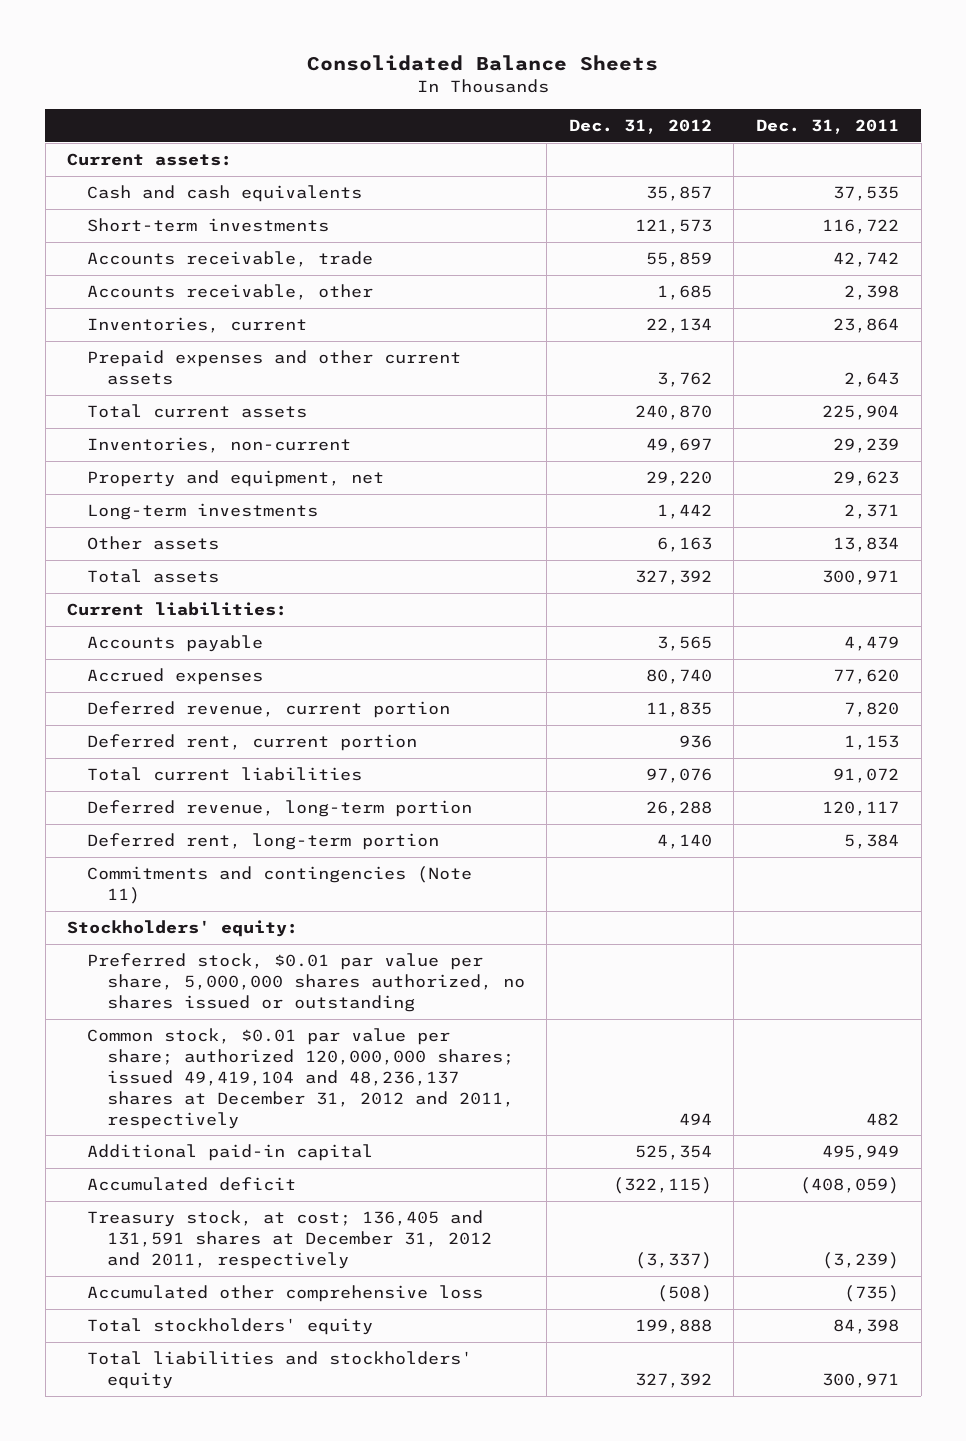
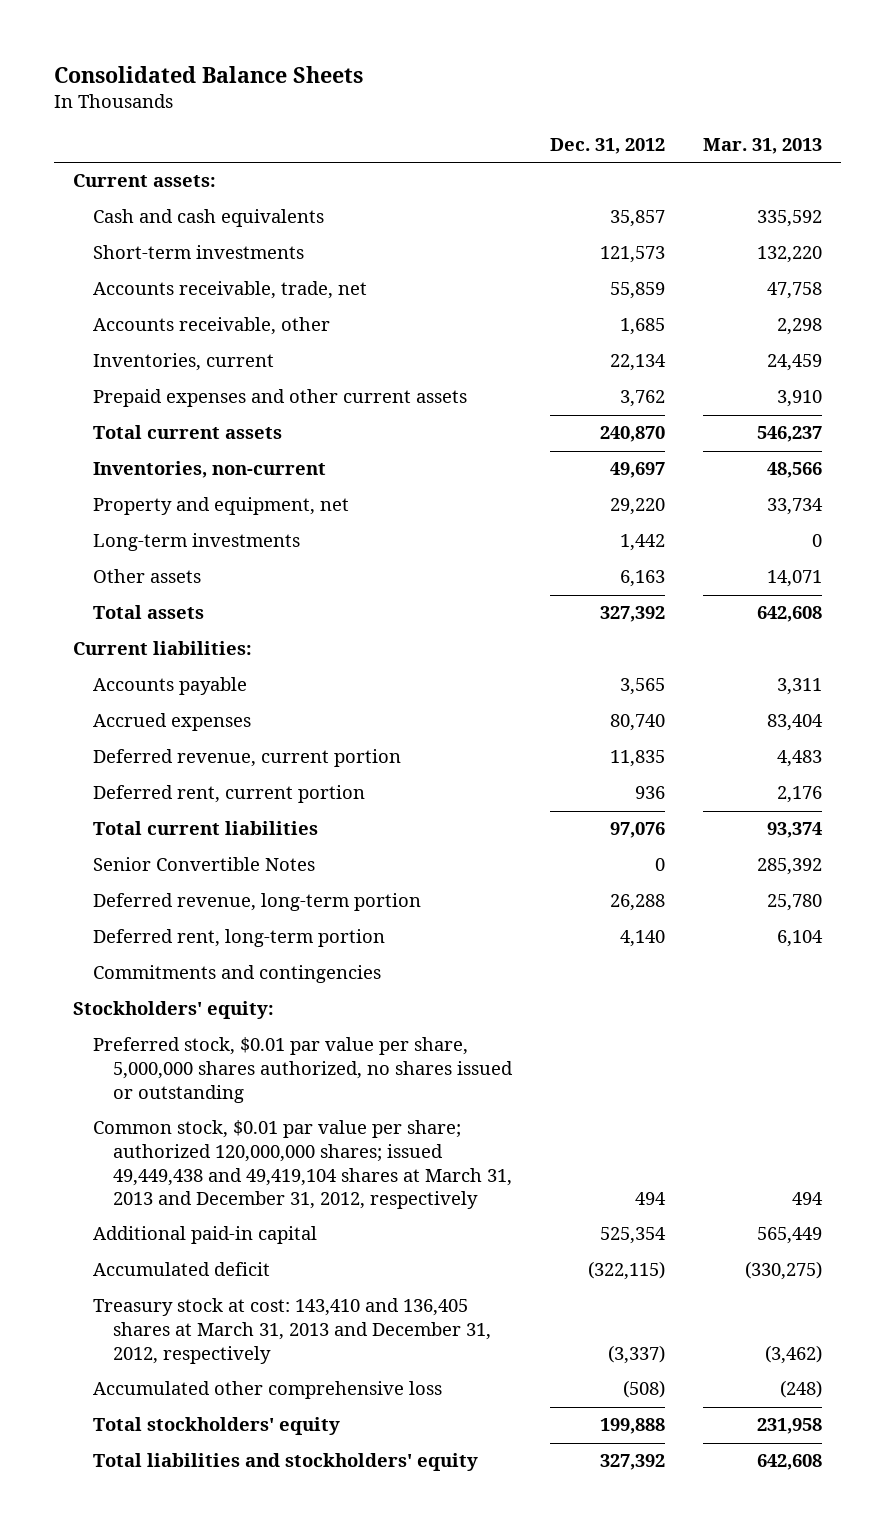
[756,118,900,134] Dec. 31, 2011 -> none
none -> [703,137,823,154] Mar. 31, 2013
[86,251,373,268] Accounts receivable, trade -> [92,281,367,300] Accounts receivable, trade, net
none -> [92,857,315,872] Senior Convertible Notes
[86,866,472,905] Commitments and contingencies (Note 11) -> [92,965,381,984] Commitments and contingencies
[86,1028,514,1129] Common stock, $0.01 par value per share; authorized 120,000,000 shares; issued 49,419,104 and 48,236,137 shares at December 31, 2012 and 2011, respectively -> [92,1120,513,1210] Common stock, $0.01 par value per share; authorized 120,000,000 shares; issued 49,449,438 and 49,419,104 shares at March 31, 2013 and December 31, 2012, respectively
[86,1210,492,1269] Treasury stock, at cost; 136,405 and 131,591 shares at December 31, 2012 and 2011, respectively -> [92,1298,492,1364] Treasury stock at cost: 143,410 and 136,405 shares at March 31, 2013 and December 31, 2012, respectively

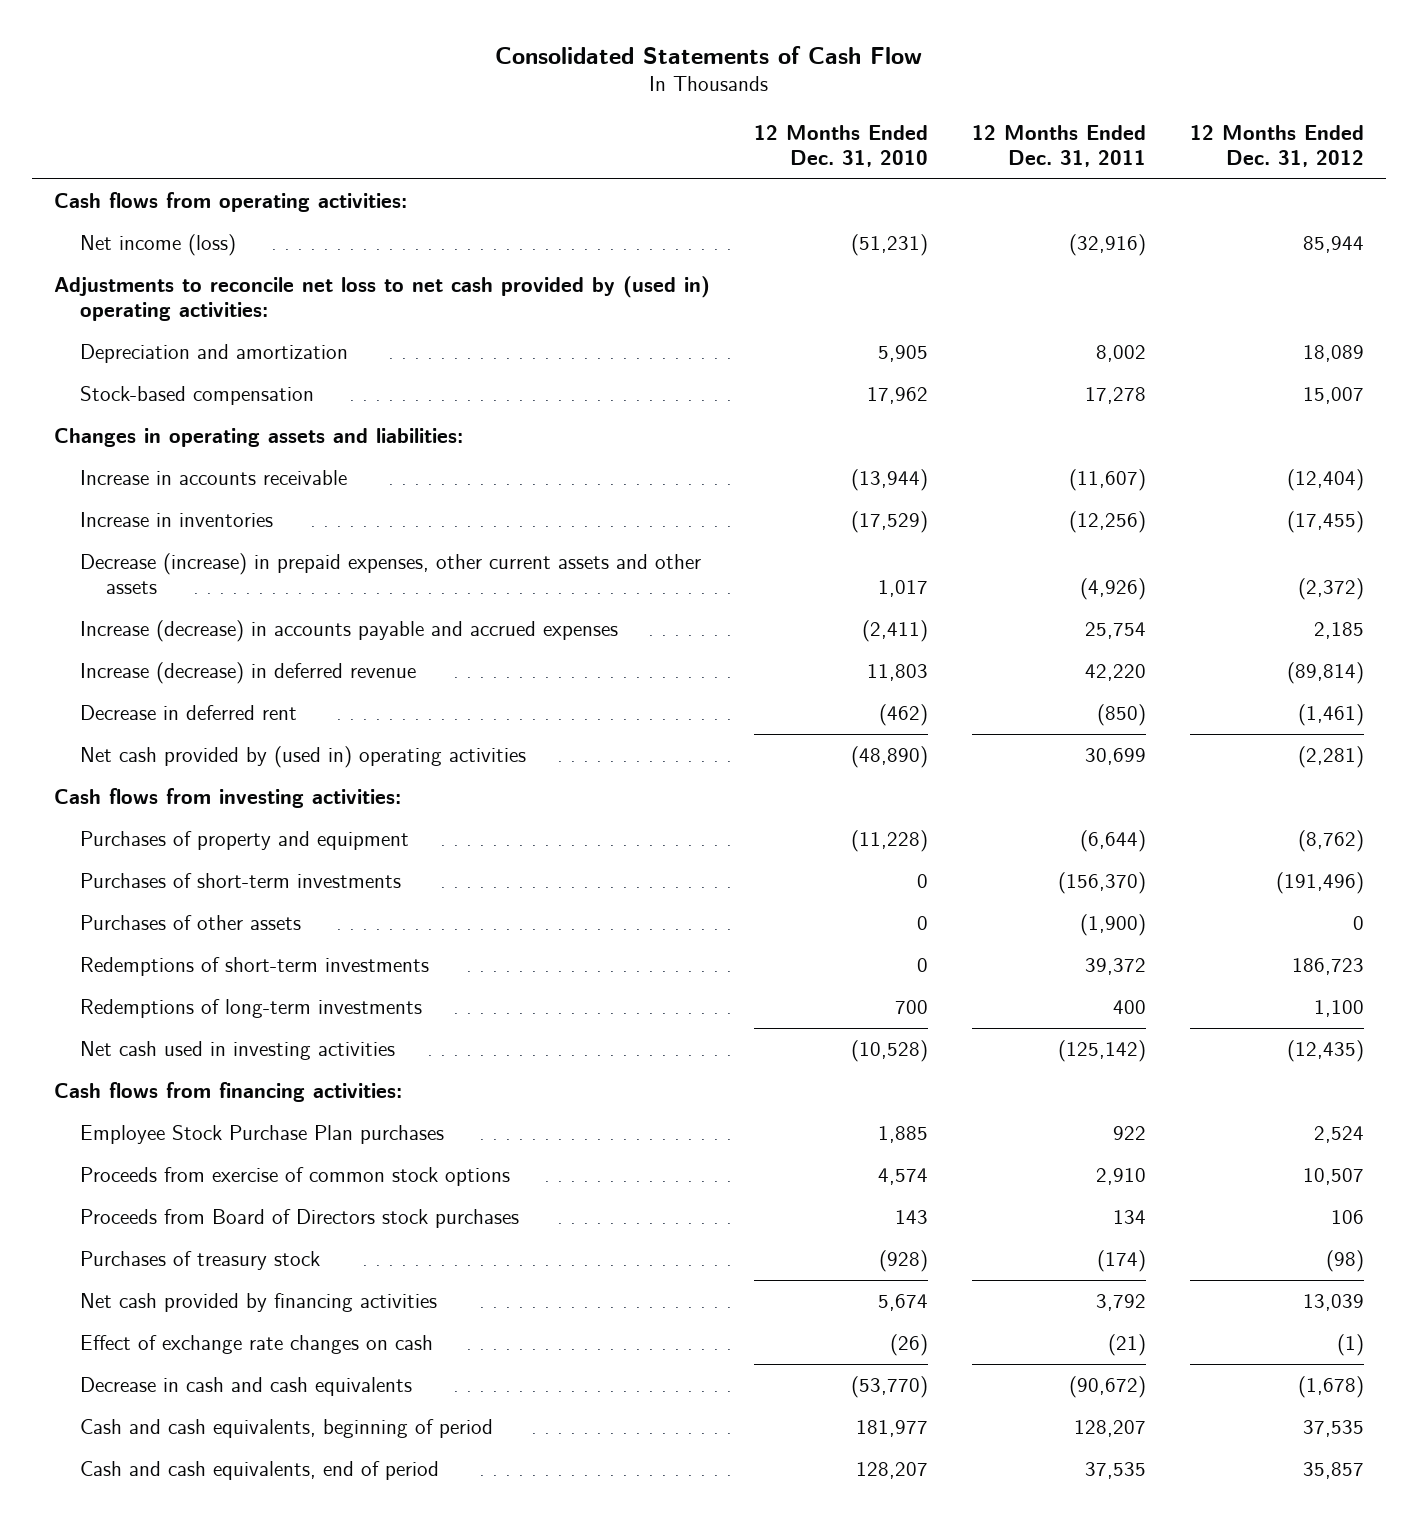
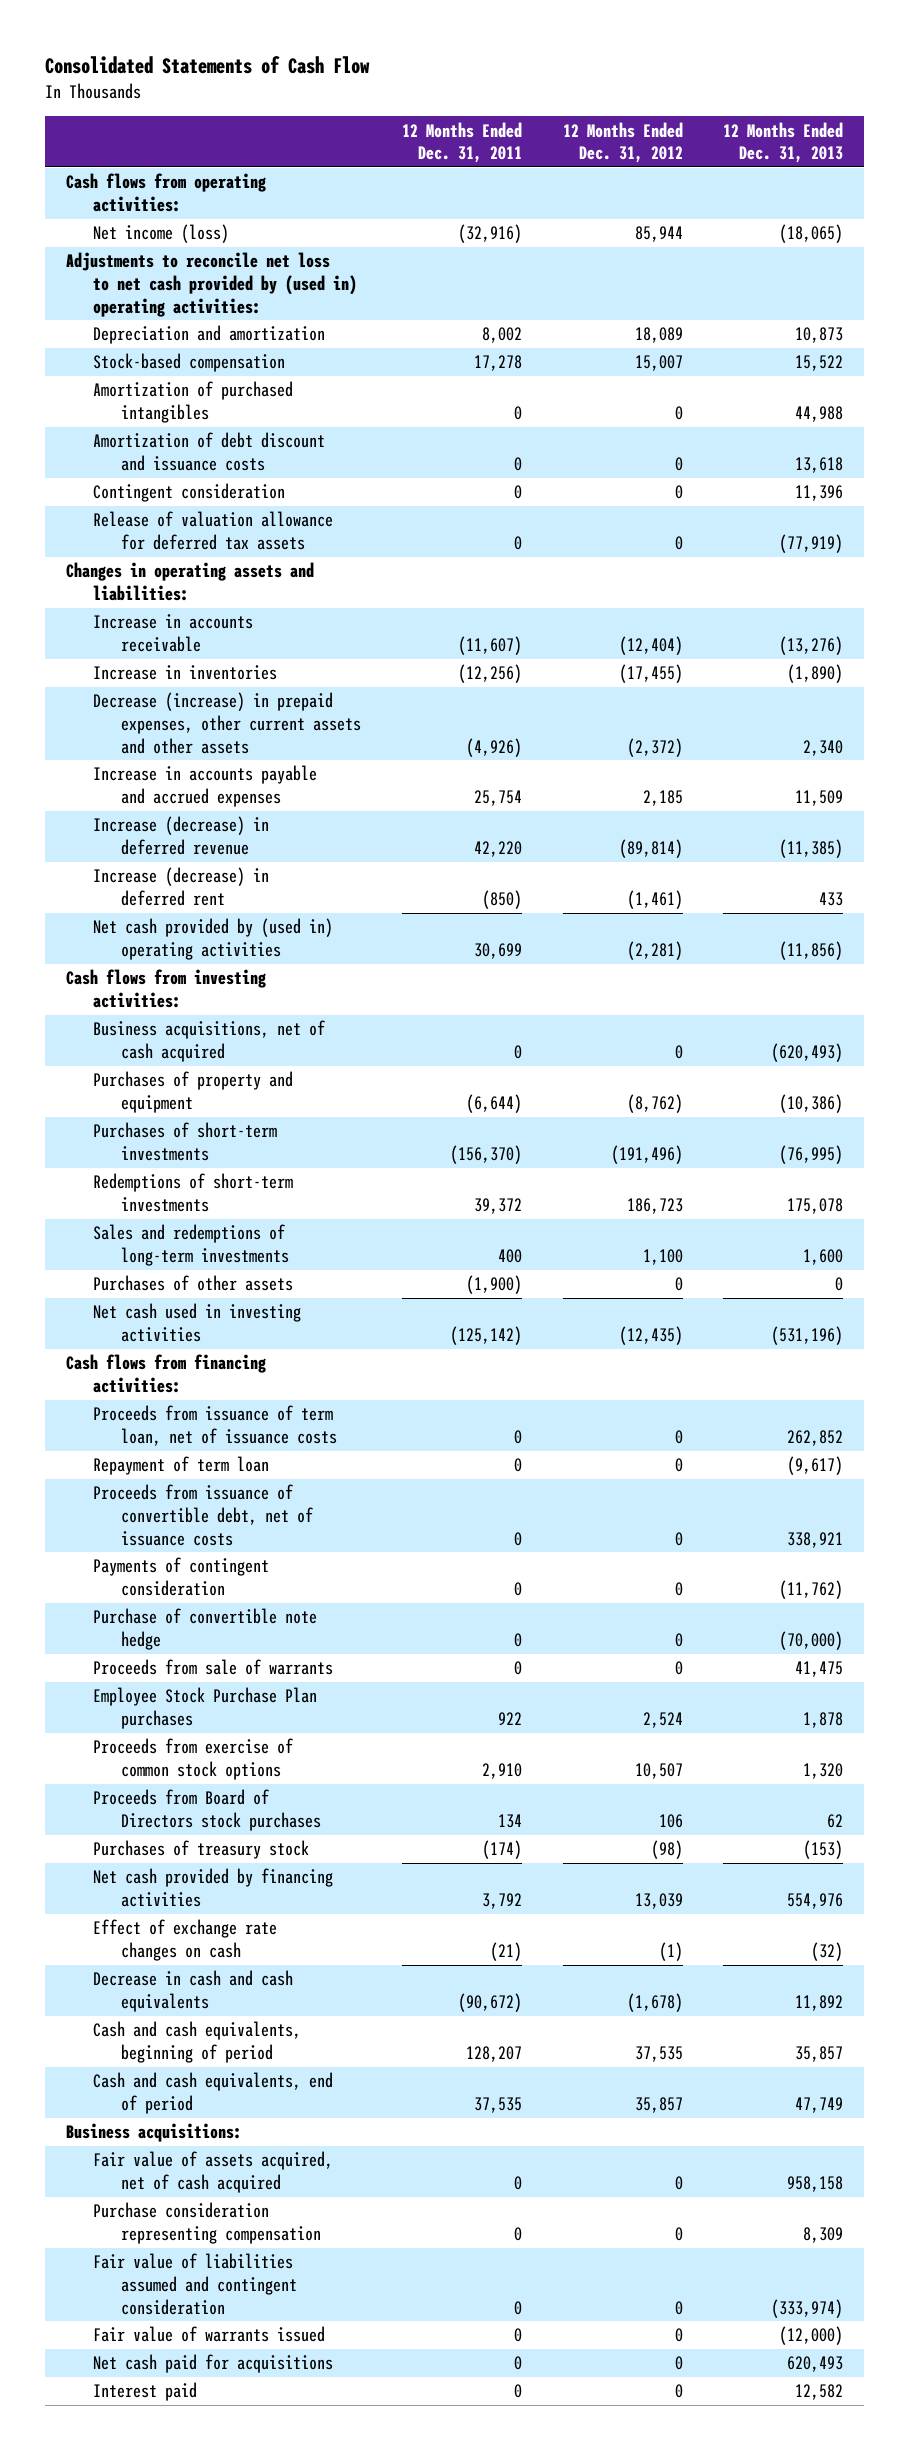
[753,124,928,168] 12 Months Ended Dec. 31, 2010 -> none
none -> [723,121,844,164] 12 Months Ended Dec. 31, 2013
none -> [93,381,294,423] Amortization of purchased intangibles
none -> [93,432,326,471] Amortization of debt discount and issuance costs
none -> [93,483,286,503] Contingent consideration
none -> [93,511,334,550] Release of valuation allowance for deferred tax assets
[79,620,618,643] Increase (decrease) in accounts payable and accrued expenses -> [93,765,318,807] Increase in accounts payable and accrued expenses
[79,705,297,721] Decrease in deferred rent -> [93,867,270,906] Increase (decrease) in deferred rent
none -> [93,1020,326,1062] Business acquisitions, net of cash acquired
[79,999,422,1019] Redemptions of long-term investments -> [93,1224,289,1266] Sales and redemptions of long-term investments
[79,915,301,931] Purchases of other assets -> [93,1275,294,1292] Purchases of other assets
none -> [93,1405,337,1446] Proceeds from issuance of term loan, net of issuance costs
none -> [93,1456,270,1476] Repayment of term loan
none -> [93,1484,313,1546] Proceeds from issuance of convertible debt, net of issuance costs
none -> [93,1557,270,1596] Payments of contingent consideration
none -> [93,1608,318,1650] Purchase of convertible note hedge
none -> [93,1659,334,1676] Proceeds from sale of warrants
none -> [65,2123,242,2143] Business acquisitions:
none -> [93,2151,334,2193] Fair value of assets acquired, net of cash acquired
none -> [93,2202,321,2244] Purchase consideration representing compensation
none -> [93,2253,297,2315] Fair value of liabilities assumed and contingent consideration
none -> [93,2326,326,2343] Fair value of warrants issued
none -> [93,2354,334,2374] Net cash paid for acquisitions
none -> [93,2382,198,2402] Interest paid

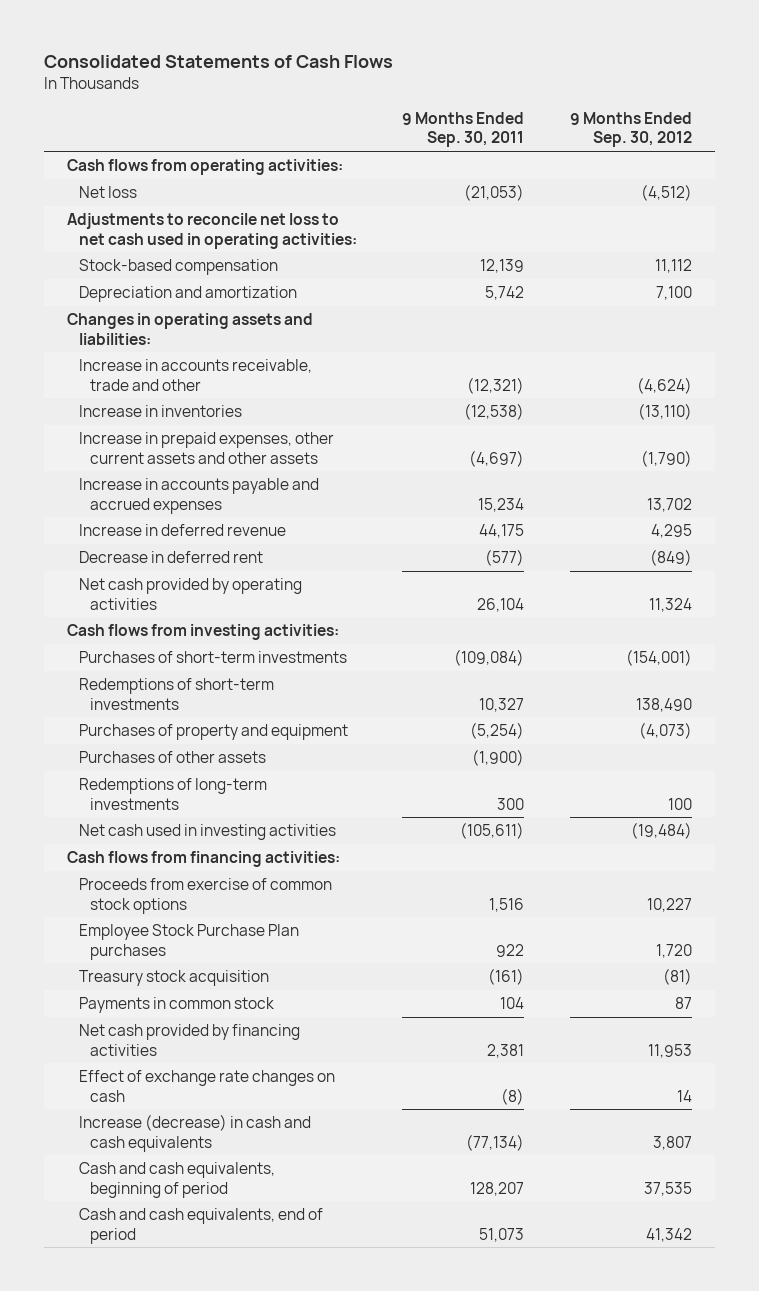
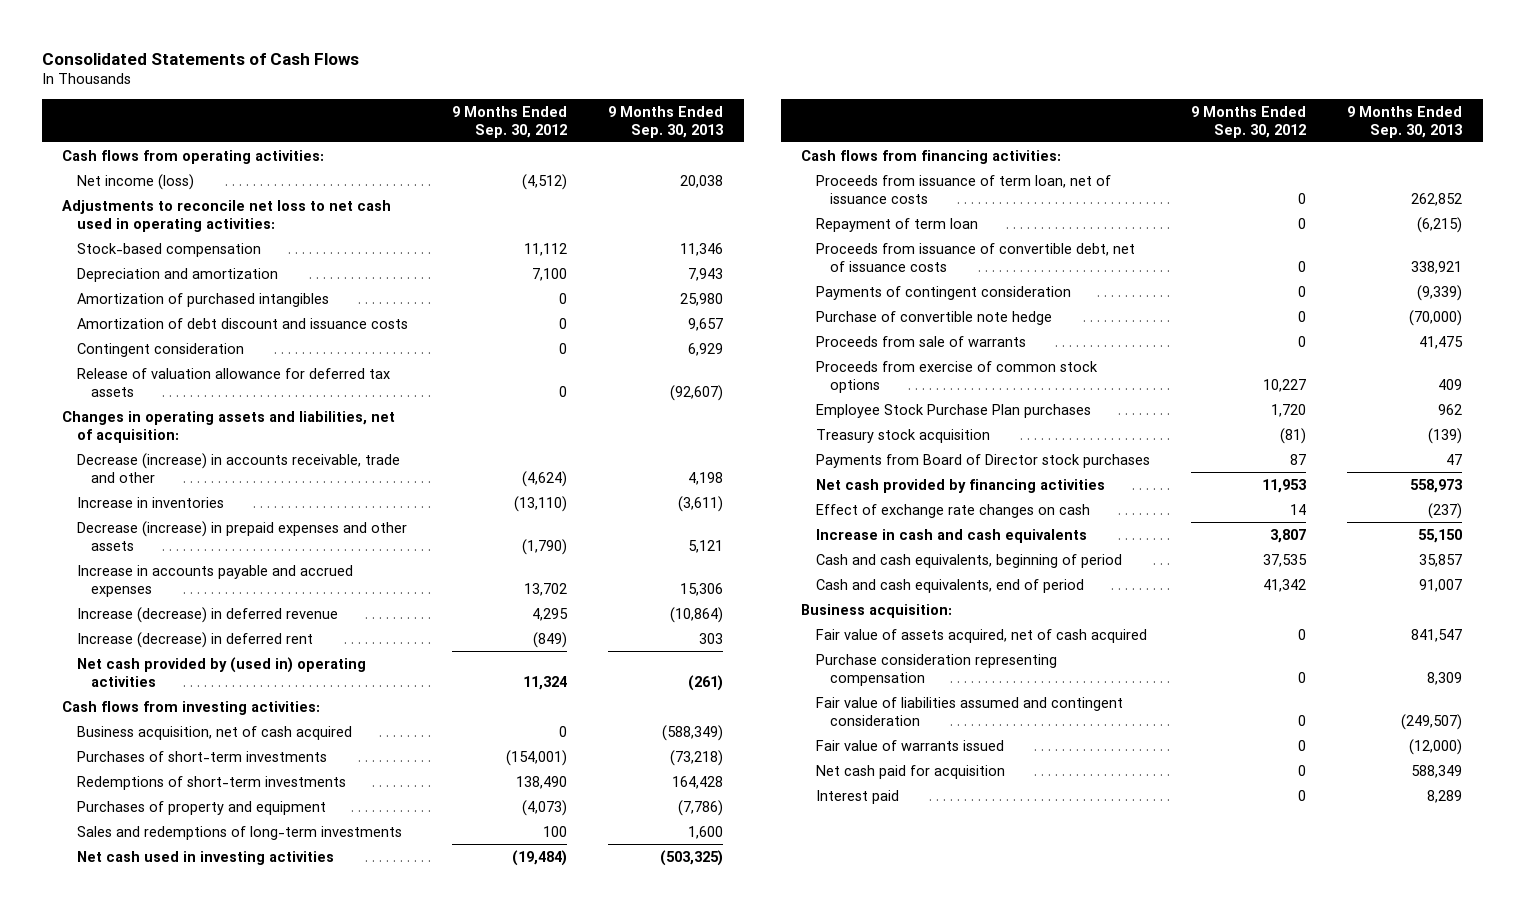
[402,111,525,148] 9 Months Ended Sep. 30, 2011 -> none
none -> [608,105,724,138] 9 Months Ended Sep. 30, 2013
[78,186,137,199] Net loss -> [76,173,194,190] Net income (loss)
none -> [76,292,329,307] Amortization of purchased intangibles
none -> [76,317,408,329] Amortization of debt discount and issuance costs
none -> [76,342,244,357] Contingent consideration
none -> [76,367,390,397] Release of valuation allowance for deferred tax assets
[67,313,314,345] Changes in operating assets and liabilities: -> [62,410,396,443] Changes in operating assets and liabilities, net of acquisition:
[78,359,312,391] Increase in accounts receivable, trade and other -> [76,452,400,483] Decrease (increase) in accounts receivable, trade and other
[78,432,334,464] Increase in prepaid expenses, other current assets and other assets -> [76,520,407,551] Decrease (increase) in prepaid expenses and other assets
[78,524,286,537] Increase in deferred revenue -> [76,606,338,623] Increase (decrease) in deferred revenue
[78,551,263,564] Decrease in deferred rent -> [76,631,313,648] Increase (decrease) in deferred rent
[78,578,302,610] Net cash provided by operating activities -> [76,656,366,687] Net cash provided by (used in) operating activities
none -> [76,725,352,740] Business acquisition, net of cash acquired
[78,751,266,764] Purchases of other assets -> none
[78,778,267,810] Redemptions of long-term investments -> [76,825,402,840] Sales and redemptions of long-term investments
none -> [815,174,1111,204] Proceeds from issuance of term loan, net of issuance costs
none -> [815,217,978,232] Repayment of term loan
none -> [815,242,1135,272] Proceeds from issuance of convertible debt, net of issuance costs
none -> [815,285,1071,300] Payments of contingent consideration
none -> [815,310,1052,325] Purchase of convertible note hedge
none -> [815,335,1026,347] Proceeds from sale of warrants
[78,997,274,1014] Payments in common stock -> [815,453,1150,468] Payments from Board of Director stock purchases
[78,1114,311,1152] Increase (decrease) in cash and cash equivalents -> [815,528,1087,543] Increase in cash and cash equivalents
none -> [801,603,953,618] Business acquisition:
none -> [815,628,1147,643] Fair value of assets acquired, net of cash acquired
none -> [815,653,1057,686] Purchase consideration representing compensation
none -> [815,696,1123,726] Fair value of liabilities assumed and contingent consideration
none -> [815,739,1004,751] Fair value of warrants issued
none -> [815,764,1005,779] Net cash paid for acquisition
none -> [815,789,899,804] Interest paid

